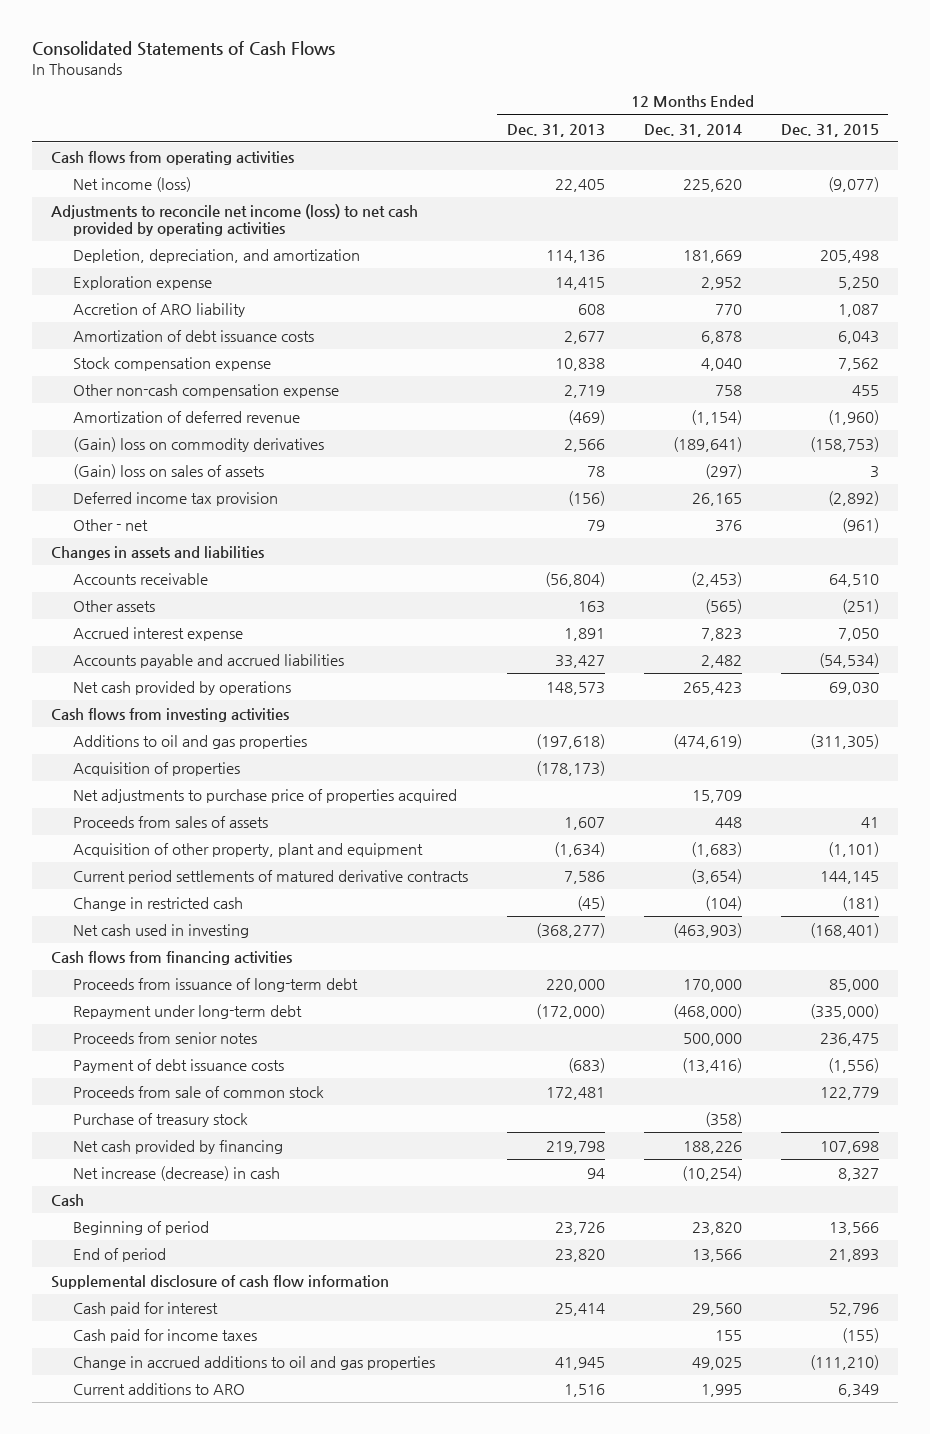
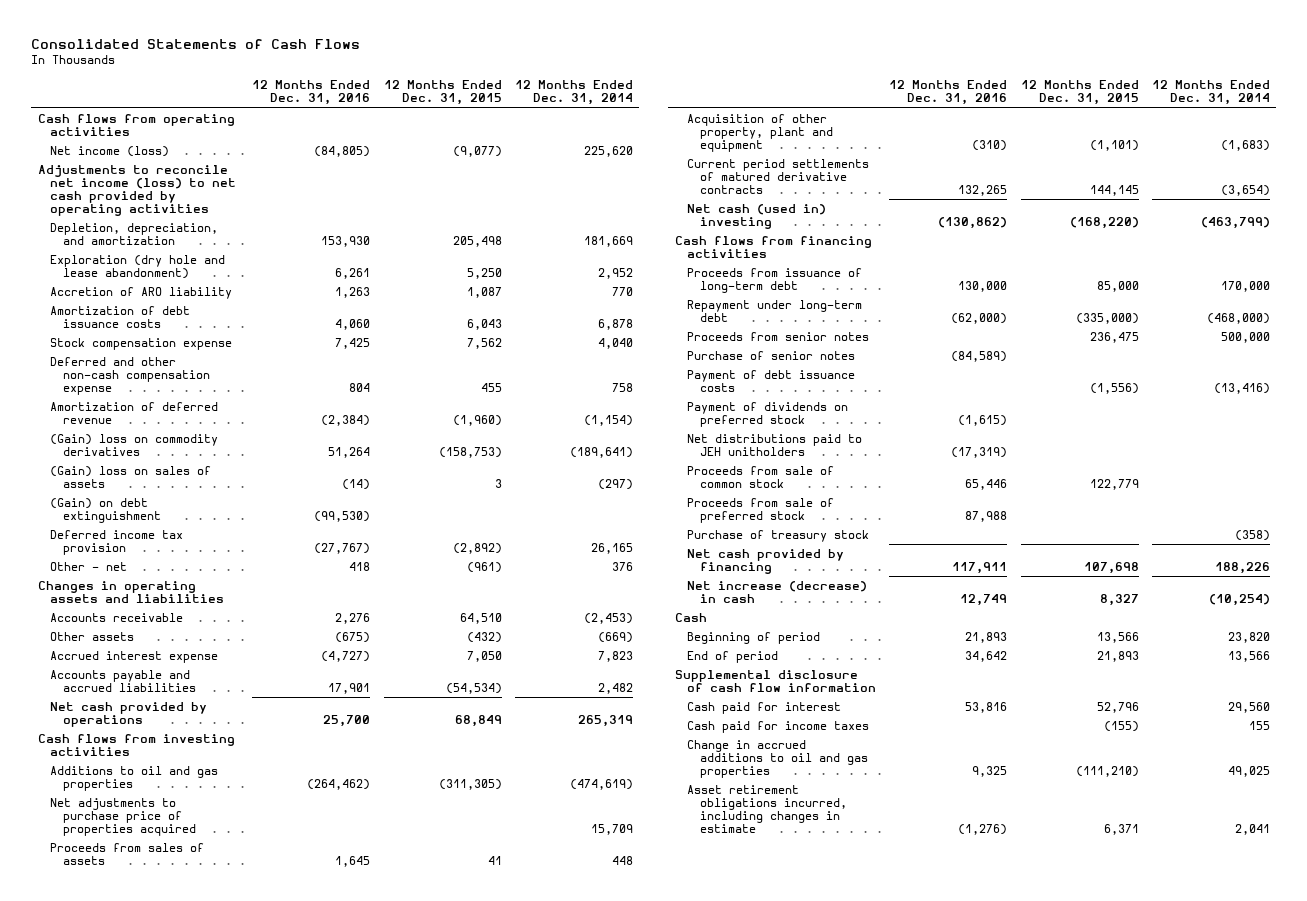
[506,123,605,137] Dec. 31, 2013 -> none
none -> [252,80,371,106] 12 Months Ended Dec. 31, 2016
[72,275,212,290] Exploration expense -> [50,254,226,279] Exploration (dry hole and lease abandonment)
[72,383,339,398] Other non-cash compensation expense -> [50,356,210,396] Deferred and other non-cash compensation expense
none -> [50,497,161,523] (Gain) on debt extinguishment
[51,545,265,560] Changes in assets and liabilities -> [37,580,225,603] Changes in operating assets and liabilities
[704,598,742,614] (565) -> [597,631,633,643] (669)
[841,598,879,614] (251) -> [466,631,502,643] (432)
[682,681,742,695] 265,423 -> [577,714,633,727] 265,319
[828,681,879,695] 69,030 -> [454,714,502,727] 68,849
[72,761,240,776] Acquisition of properties -> none
[72,896,243,911] Change in restricted cash -> none
[72,923,249,938] Net cash used in investing -> [687,203,827,229] Net cash (used in) investing
[672,922,742,938] (463,903) -> [1200,216,1270,229] (463,799)
[809,922,879,938] (168,401) -> [1069,216,1139,229] (168,220)
none -> [687,350,856,360] Purchase of senior notes
none -> [687,401,849,427] Payment of dividends on preferred stock
none -> [687,433,863,456] Net distributions paid to JEH unitholders
none -> [687,497,835,523] Proceeds from sale of preferred stock
[72,1382,245,1395] Current additions to ARO -> none
none -> [687,784,847,834] Asset retirement obligations incurred, including changes in estimate

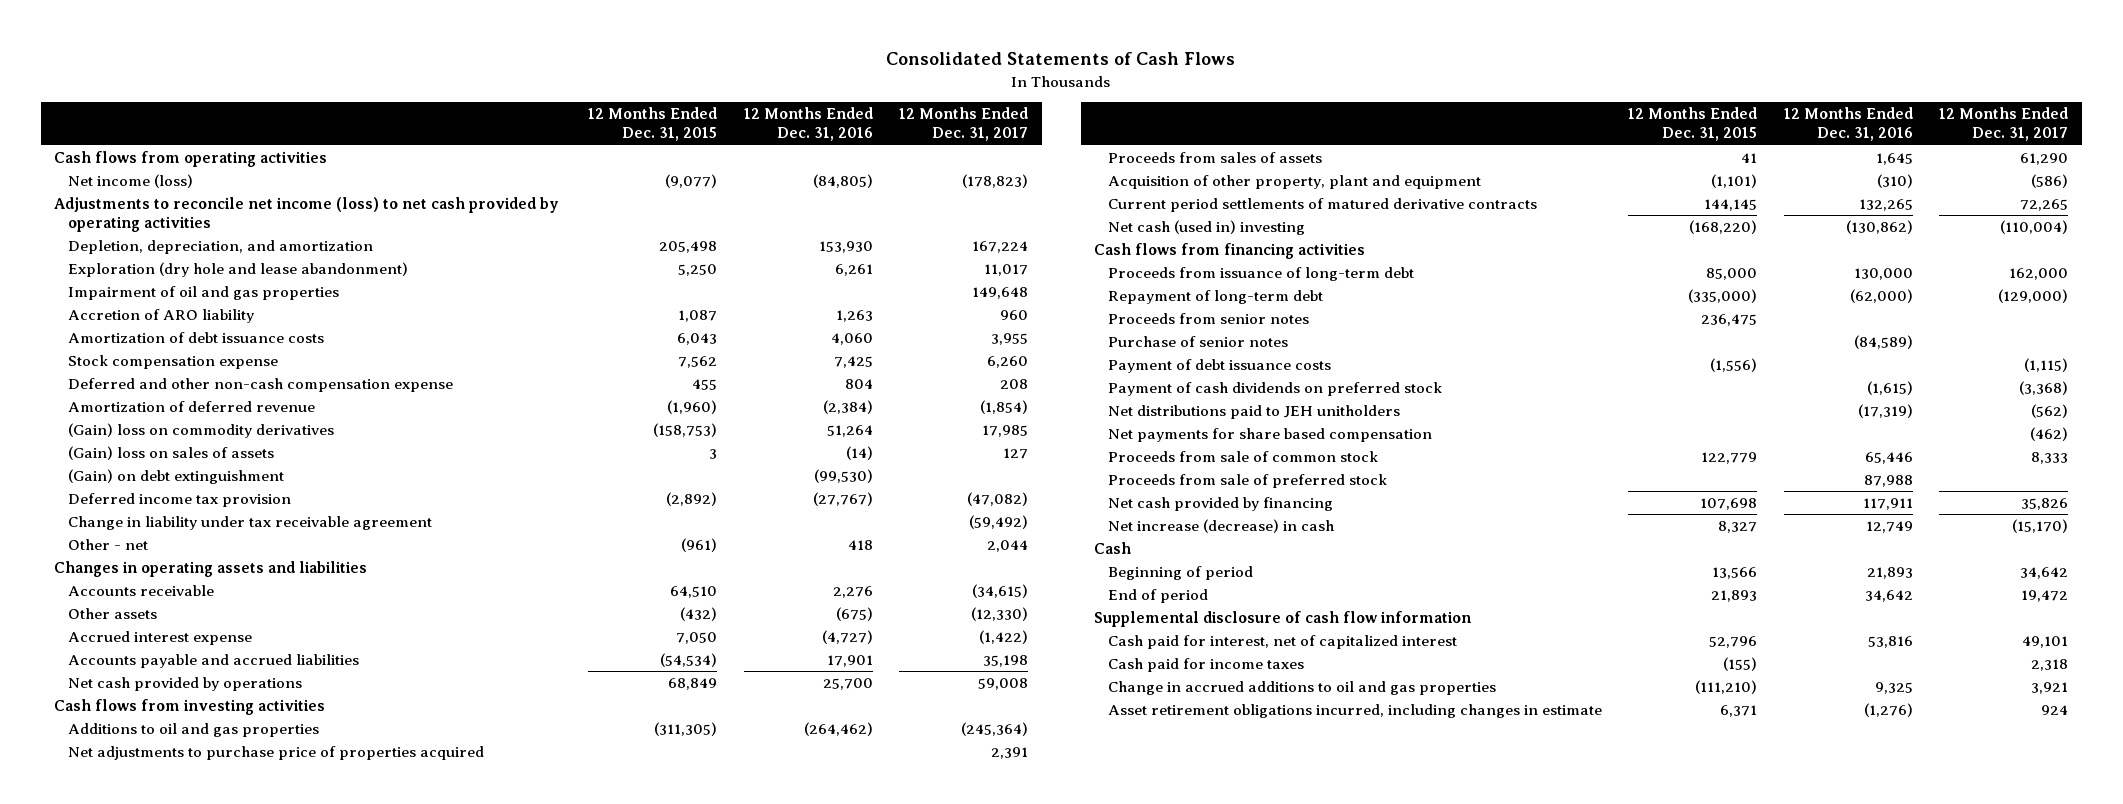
[514,80,633,106] 12 Months Ended Dec. 31, 2014 -> none
none -> [899,107,1029,142] 12 Months Ended Dec. 31, 2017
none -> [67,286,339,301] Impairment of oil and gas properties
none -> [67,516,432,531] Change in liability under tax receivable agreement
[687,299,863,322] Repayment under long-term debt -> [1107,290,1323,305] Repayment of long-term debt
[687,401,849,427] Payment of dividends on preferred stock -> [1107,382,1442,397] Payment of cash dividends on preferred stock
none -> [1107,428,1432,443] Net payments for share based compensation
[687,529,870,542] Purchase of treasury stock -> none
[687,701,842,714] Cash paid for interest -> [1107,635,1457,650] Cash paid for interest, net of capitalized interest

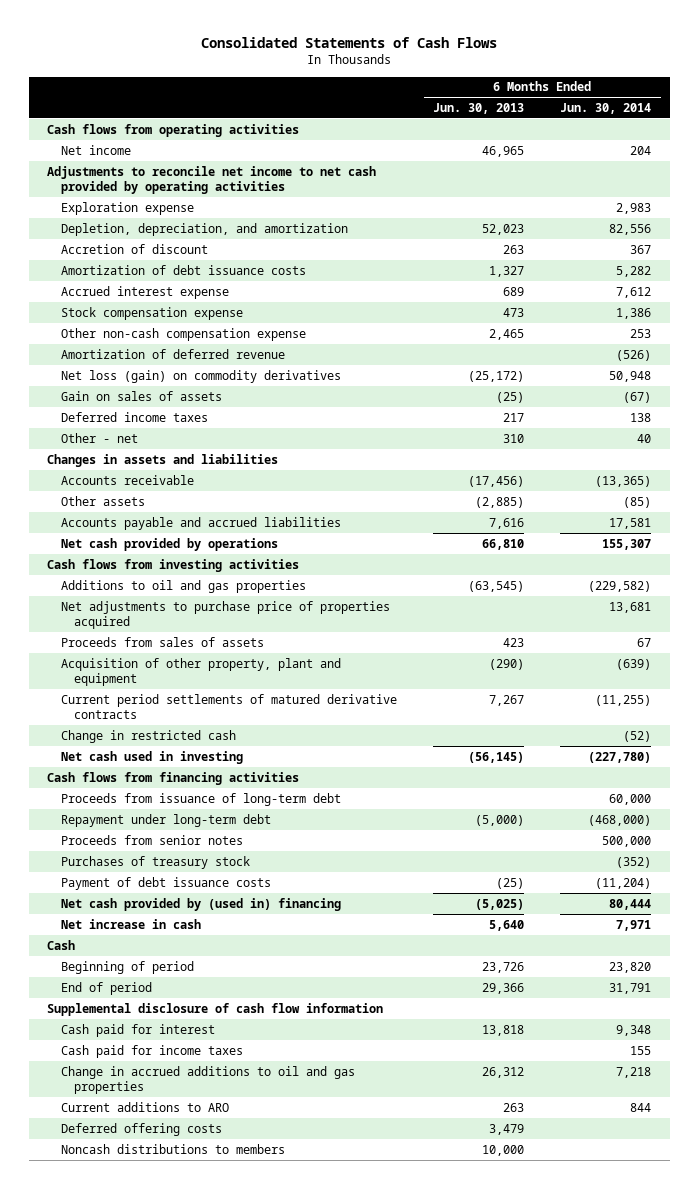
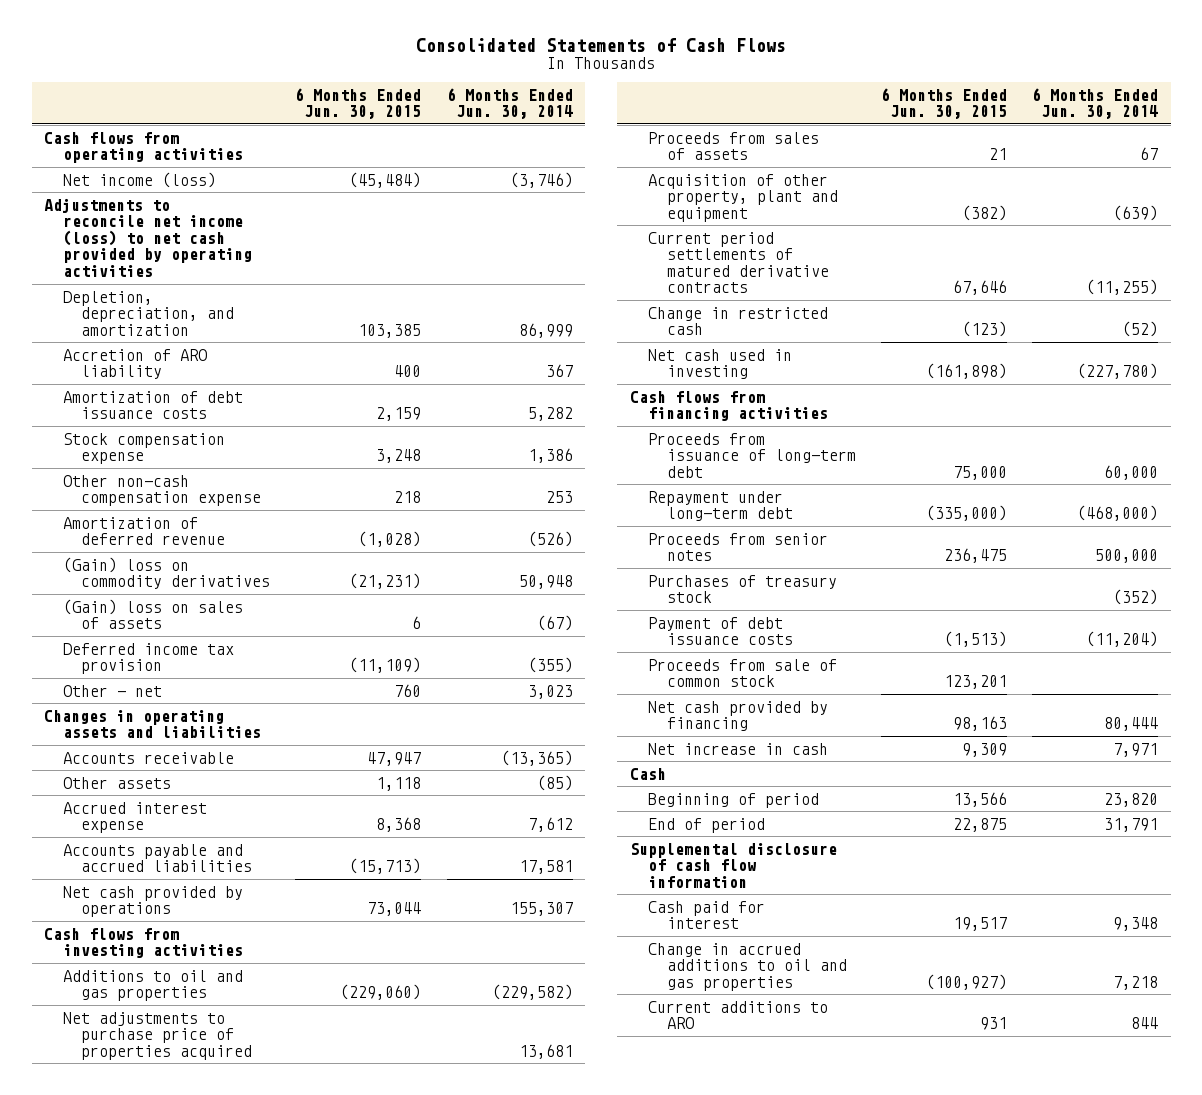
[433,102,525,114] Jun. 30, 2013 -> none
none -> [295,87,422,120] 6 Months Ended Jun. 30, 2015
[60,201,194,215] Exploration expense -> none
[60,144,131,155] Net income -> [62,171,216,188] Net income (loss)
[630,145,652,155] 204 -> [509,171,573,188] (3,746)
[47,165,377,195] Adjustments to reconcile net income to net cash provided by operating activities -> [44,197,252,278] Adjustments to reconcile net income (loss) to net cash provided by operating activities
[609,223,652,235] 82,556 -> [518,322,573,338] 86,999
[60,243,208,254] Accretion of discount -> [62,348,207,380] Accretion of ARO liability
[60,369,341,383] Net loss (gain) on commodity derivatives -> [62,556,271,590] (Gain) loss on commodity derivatives
[60,390,222,401] Gain on sales of assets -> [62,598,243,630] (Gain) loss on sales of assets
[60,411,208,422] Deferred income taxes -> [62,642,234,675] Deferred income tax provision
[630,412,652,422] 138 -> [527,657,573,674] (355)
[637,433,652,443] 40 -> [527,684,573,699] 3,023
[47,453,279,467] Changes in assets and liabilities -> [44,709,261,739] Changes in operating assets and liabilities
[60,285,229,299] Accrued interest expense -> [62,801,207,834] Accrued interest expense
none -> [648,658,838,688] Proceeds from sale of common stock
[60,897,341,911] Net cash provided by (used in) financing -> [648,700,829,732] Net cash provided by financing
[60,1044,243,1058] Cash paid for income taxes -> none
[60,1122,222,1136] Deferred offering costs -> none
[60,1143,285,1154] Noncash distributions to members -> none

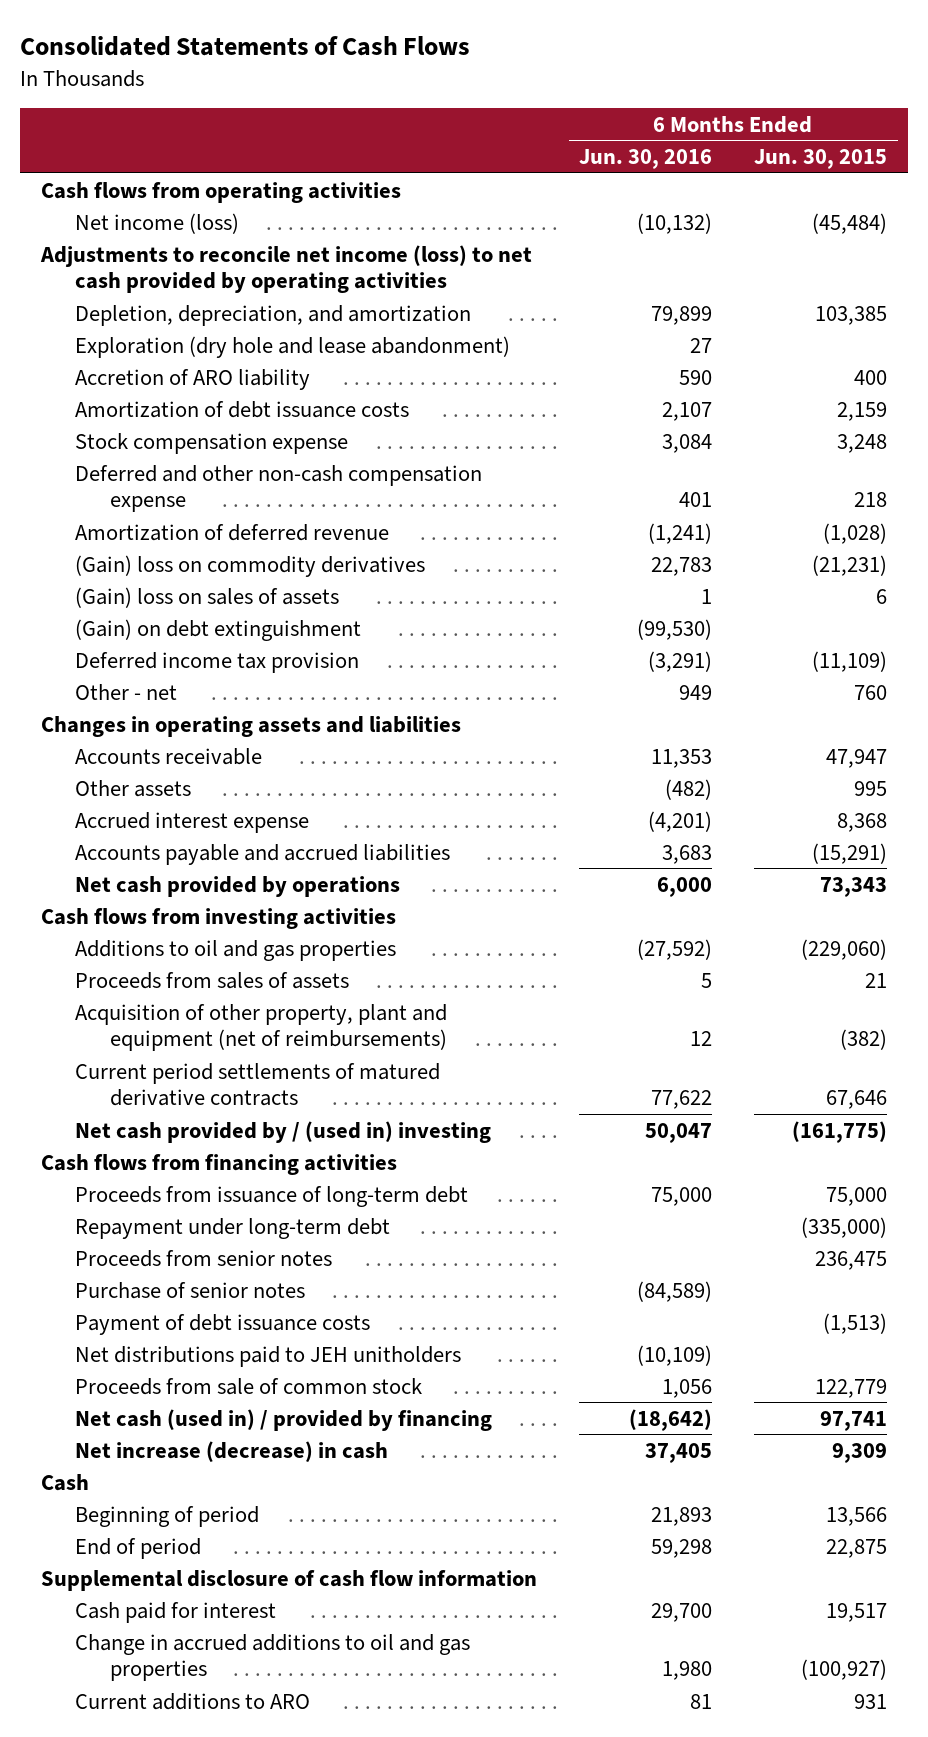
[446,87,573,120] 6 Months Ended Jun. 30, 2014 -> none
none -> [579,149,713,170] Jun. 30, 2016
none -> [75,335,511,358] Exploration (dry hole and lease abandonment)
[62,474,262,507] Other non-cash compensation expense -> [75,464,483,512] Deferred and other non-cash compensation expense
none -> [75,618,362,641] (Gain) on debt extinguishment
[376,776,422,791] 1,118 -> [854,780,888,796] 995
[349,858,422,875] (15,713) -> [812,842,888,864] (15,291)
[367,902,422,917] 73,044 -> [820,876,888,897] 73,343
[62,1011,253,1060] Net adjustments to purchase price of properties acquired -> none
[648,173,838,222] Acquisition of other property, plant and equipment -> [75,1003,448,1051] Acquisition of other property, plant and equipment (net of reimbursements)
[648,306,829,336] Change in restricted cash -> none
[648,348,793,380] Net cash used in investing -> [75,1120,492,1143] Net cash provided by / (used in) investing
[925,363,1007,380] (161,898) -> [792,1120,888,1143] (161,775)
[648,574,838,604] Purchases of treasury stock -> none
none -> [75,1281,306,1299] Purchase of senior notes
none -> [75,1345,462,1367] Net distributions paid to JEH unitholders
[943,675,1007,690] 123,201 -> [815,1378,888,1398] 122,779
[648,700,829,732] Net cash provided by financing -> [75,1408,493,1431] Net cash (used in) / provided by financing
[952,716,1007,732] 98,163 -> [820,1410,888,1431] 97,741
[648,742,829,755] Net increase in cash -> [75,1440,389,1462] Net increase (decrease) in cash

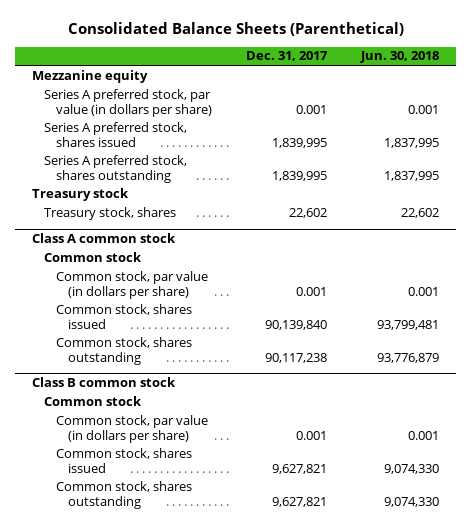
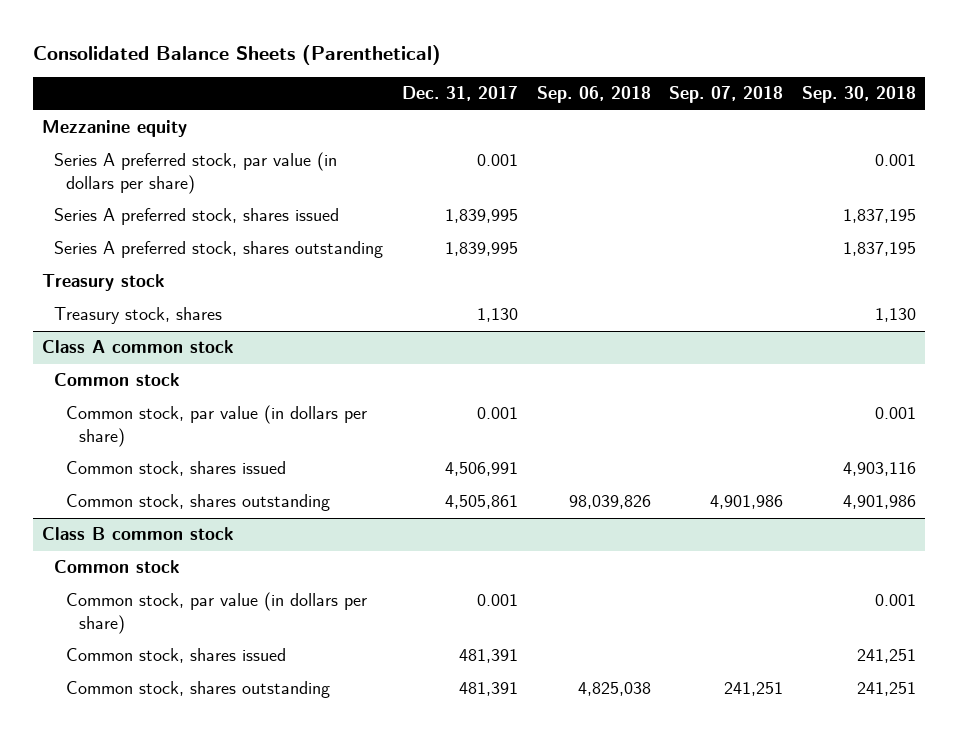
[360,51,440,64] Jun. 30, 2018 -> none
none -> [536,86,651,104] Sep. 06, 2018
none -> [669,86,784,104] Sep. 07, 2018
none -> [802,86,917,104] Sep. 30, 2018
[289,207,328,218] 22,602 -> [477,308,519,323] 1,130
[265,319,328,330] 90,139,840 -> [445,462,519,477] 4,506,991
[265,352,328,363] 90,117,238 -> [445,495,519,510] 4,505,861
[272,463,328,474] 9,627,821 -> [459,649,519,664] 481,391
[272,496,328,507] 9,627,821 -> [459,682,519,697] 481,391

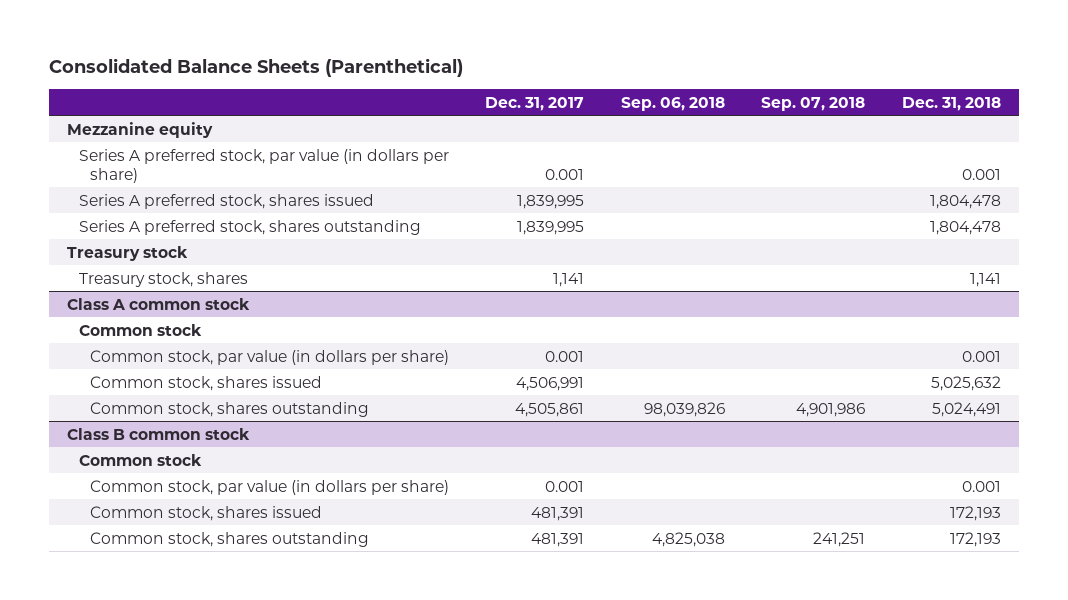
[802,86,917,104] Sep. 30, 2018 -> none
none -> [901,96,1001,111] Dec. 31, 2018
[477,308,519,323] 1,130 -> [553,272,585,287] 1,141

